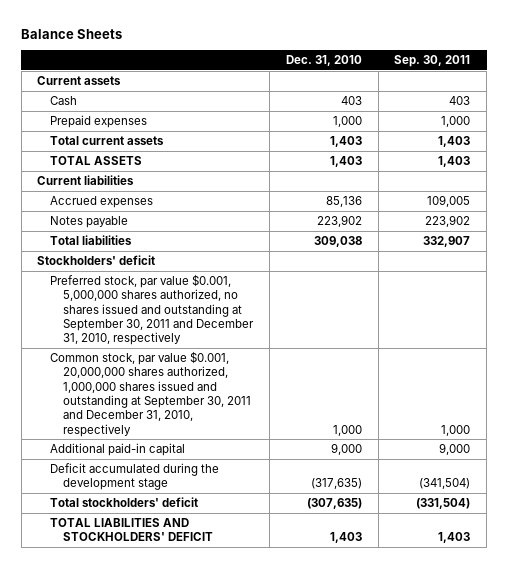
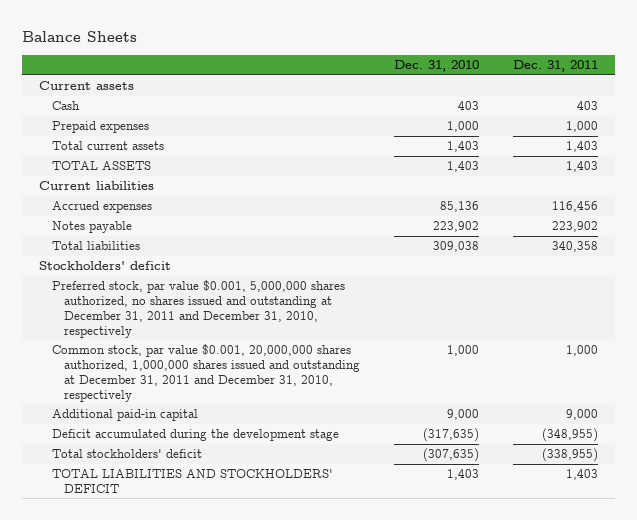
[394,54,471,67] Sep. 30, 2011 -> none
none -> [512,60,598,73] Dec. 31, 2011
[50,273,255,346] Preferred stock, par value $0.001, 5,000,000 shares authorized, no shares issued and outstanding at September 30, 2011 and December 31, 2010, respectively -> [51,280,345,338] Preferred stock, par value $0.001, 5,000,000 shares authorized, no shares issued and outstanding at December 31, 2011 and December 31, 2010, respectively
[50,350,252,437] Common stock, par value $0.001, 20,000,000 shares authorized, 1,000,000 shares issued and outstanding at September 30, 2011 and December 31, 2010, respectively -> [51,344,361,402] Common stock, par value $0.001, 20,000,000 shares authorized, 1,000,000 shares issued and outstanding at December 31, 2011 and December 31, 2010, respectively

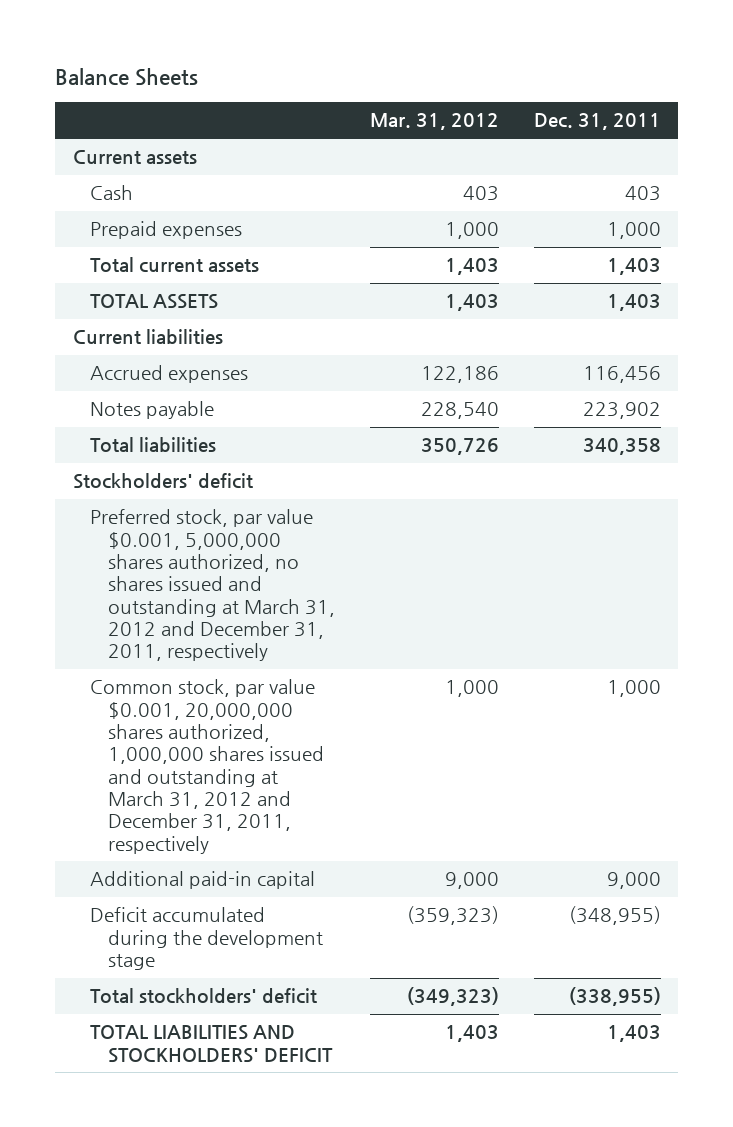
[394,60,480,73] Dec. 31, 2010 -> none
none -> [369,113,499,131] Mar. 31, 2012
[51,280,345,338] Preferred stock, par value $0.001, 5,000,000 shares authorized, no shares issued and outstanding at December 31, 2011 and December 31, 2010, respectively -> [90,509,335,662] Preferred stock, par value $0.001, 5,000,000 shares authorized, no shares issued and outstanding at March 31, 2012 and December 31, 2011, respectively
[51,344,361,402] Common stock, par value $0.001, 20,000,000 shares authorized, 1,000,000 shares issued and outstanding at December 31, 2011 and December 31, 2010, respectively -> [90,679,324,854] Common stock, par value $0.001, 20,000,000 shares authorized, 1,000,000 shares issued and outstanding at March 31, 2012 and December 31, 2011, respectively

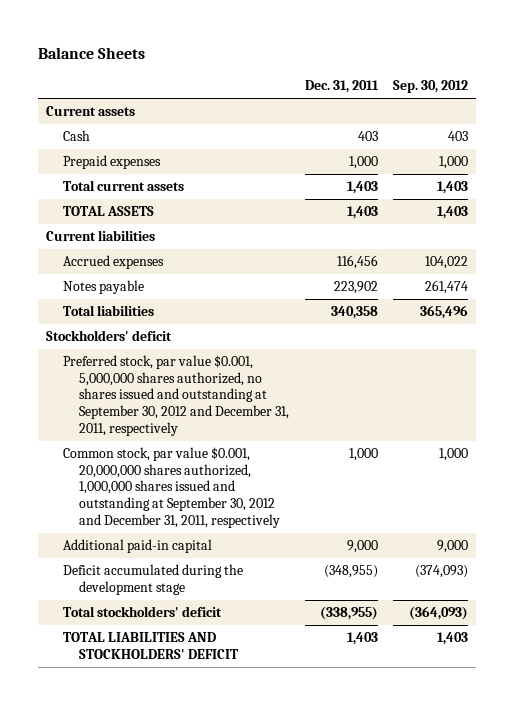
[369,113,499,131] Mar. 31, 2012 -> none
none -> [393,79,469,93] Sep. 30, 2012
[90,509,335,662] Preferred stock, par value $0.001, 5,000,000 shares authorized, no shares issued and outstanding at March 31, 2012 and December 31, 2011, respectively -> [62,355,289,436] Preferred stock, par value $0.001, 5,000,000 shares authorized, no shares issued and outstanding at September 30, 2012 and December 31, 2011, respectively
[90,679,324,854] Common stock, par value $0.001, 20,000,000 shares authorized, 1,000,000 shares issued and outstanding at March 31, 2012 and December 31, 2011, respectively -> [62,447,280,528] Common stock, par value $0.001, 20,000,000 shares authorized, 1,000,000 shares issued and outstanding at September 30, 2012 and December 31, 2011, respectively

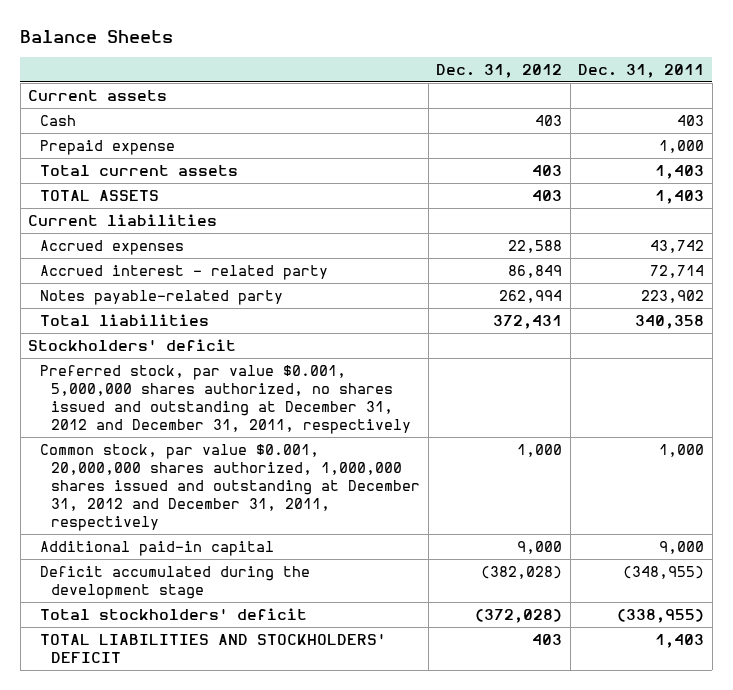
[393,79,469,93] Sep. 30, 2012 -> none
none -> [436,63,563,78] Dec. 31, 2012
[62,155,161,170] Prepaid expenses -> [39,139,175,155] Prepaid expense
[336,255,378,270] 116,456 -> [650,239,705,253] 43,742
none -> [39,264,328,280] Accrued interest - related party
[62,280,144,295] Notes payable -> [39,289,283,305] Notes payable-related party
[62,355,289,436] Preferred stock, par value $0.001, 5,000,000 shares authorized, no shares issued and outstanding at September 30, 2012 and December 31, 2011, respectively -> [39,364,412,434] Preferred stock, par value $0.001, 5,000,000 shares authorized, no shares issued and outstanding at December 31, 2012 and December 31, 2011, respectively
[62,447,280,528] Common stock, par value $0.001, 20,000,000 shares authorized, 1,000,000 shares issued and outstanding at September 30, 2012 and December 31, 2011, respectively -> [39,443,421,532] Common stock, par value $0.001, 20,000,000 shares authorized, 1,000,000 shares issued and outstanding at December 31, 2012 and December 31, 2011, respectively

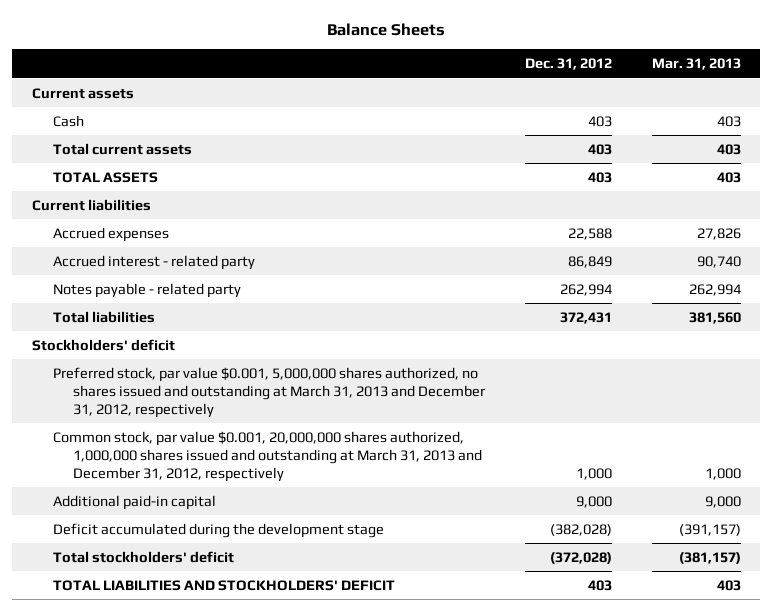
[578,63,705,78] Dec. 31, 2011 -> none
none -> [651,58,741,71] Mar. 31, 2013
[39,139,175,155] Prepaid expense -> none
[39,289,283,305] Notes payable-related party -> [52,282,241,298] Notes payable - related party
[39,364,412,434] Preferred stock, par value $0.001, 5,000,000 shares authorized, no shares issued and outstanding at December 31, 2012 and December 31, 2011, respectively -> [52,366,486,419] Preferred stock, par value $0.001, 5,000,000 shares authorized, no shares issued and outstanding at March 31, 2013 and December 31, 2012, respectively
[39,443,421,532] Common stock, par value $0.001, 20,000,000 shares authorized, 1,000,000 shares issued and outstanding at December 31, 2012 and December 31, 2011, respectively -> [52,430,483,483] Common stock, par value $0.001, 20,000,000 shares authorized, 1,000,000 shares issued and outstanding at March 31, 2013 and December 31, 2012, respectively

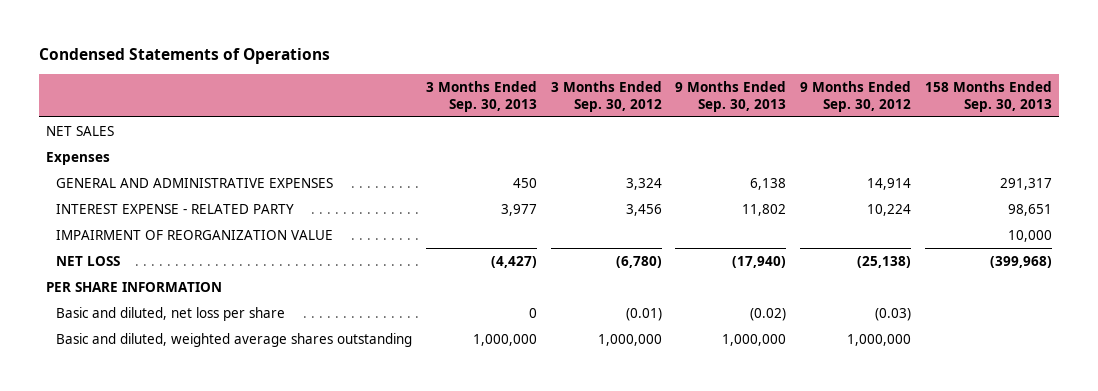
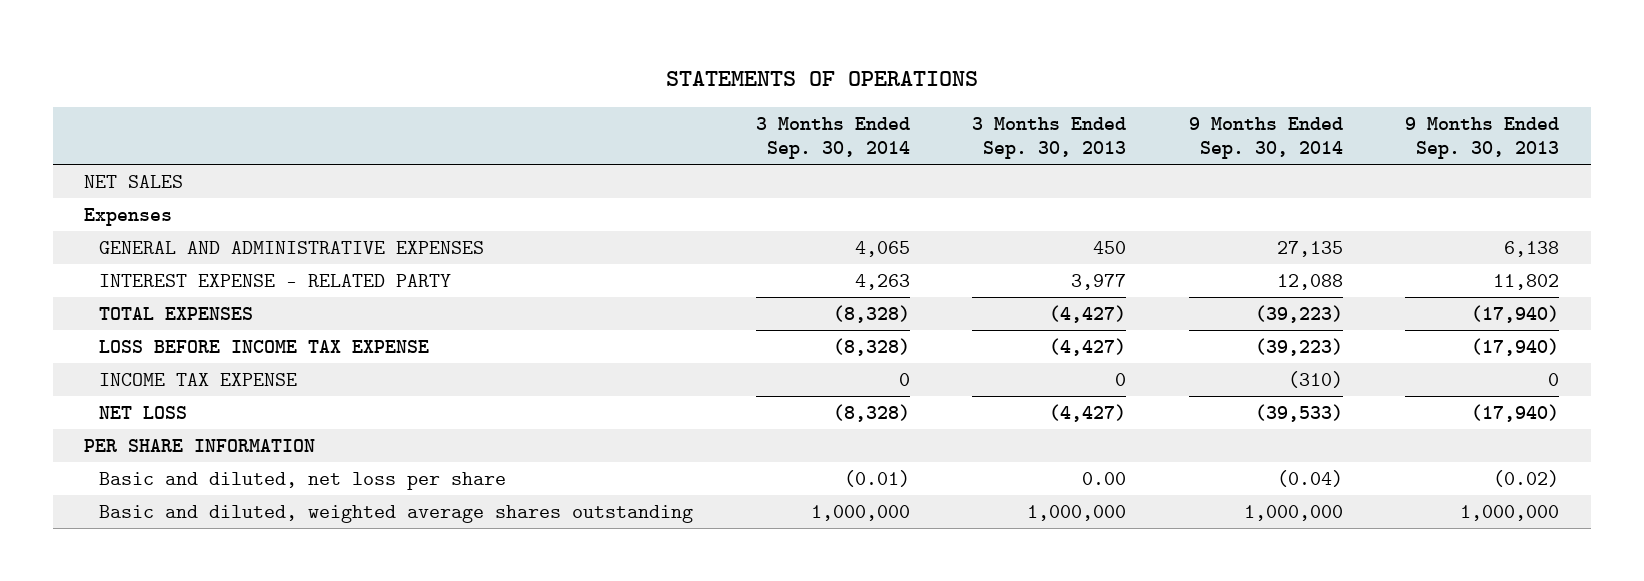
[39,48,331,65] Condensed Statements of Operations -> [665,70,978,86] STATEMENTS OF OPERATIONS
[550,80,662,112] 3 Months Ended Sep. 30, 2012 -> none
[800,80,912,112] 9 Months Ended Sep. 30, 2012 -> none
[924,80,1052,112] 158 Months Ended Sep. 30, 2013 -> none
none -> [755,116,910,160] 3 Months Ended Sep. 30, 2014
none -> [1188,116,1343,160] 9 Months Ended Sep. 30, 2014
[55,229,333,240] IMPAIRMENT OF REORGANIZATION VALUE -> none
none -> [99,306,254,320] TOTAL EXPENSES
none -> [99,339,430,353] LOSS BEFORE INCOME TAX EXPENSE
none -> [99,372,298,386] INCOME TAX EXPENSE
[528,307,537,318] 0 -> [1082,471,1127,485] 0.00

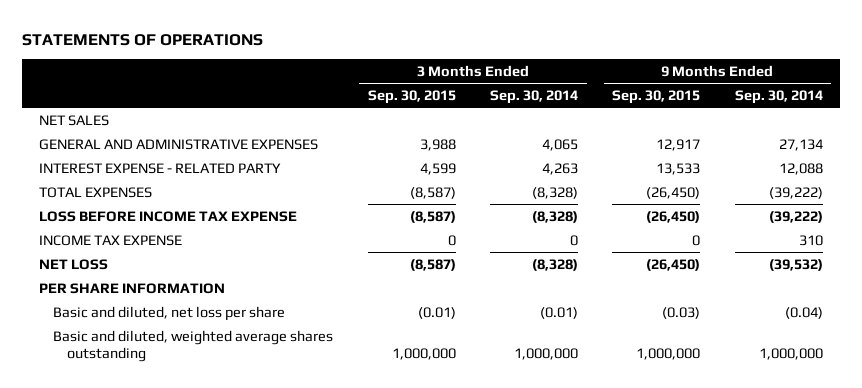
[972,116,1127,160] 3 Months Ended Sep. 30, 2013 -> none
[1405,116,1560,160] 9 Months Ended Sep. 30, 2013 -> none
none -> [367,89,456,104] Sep. 30, 2015
none -> [612,89,701,104] Sep. 30, 2015
[84,207,173,226] Expenses -> none
[1276,240,1343,257] 27,135 -> [778,138,823,151] 27,134
[1254,304,1343,323] (39,223) -> [768,186,823,199] (39,222)
[1254,337,1343,356] (39,223) -> [768,210,823,223] (39,222)
[1287,370,1343,388] (310) -> [798,234,823,246] 310
[1254,403,1343,422] (39,533) -> [768,258,823,271] (39,532)

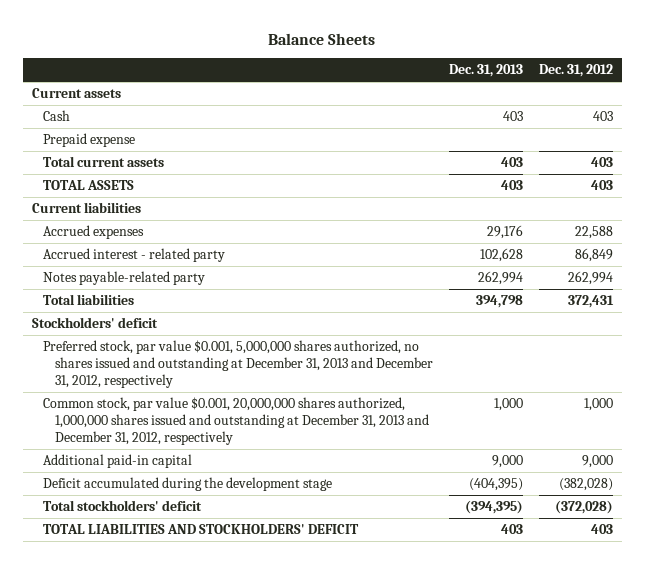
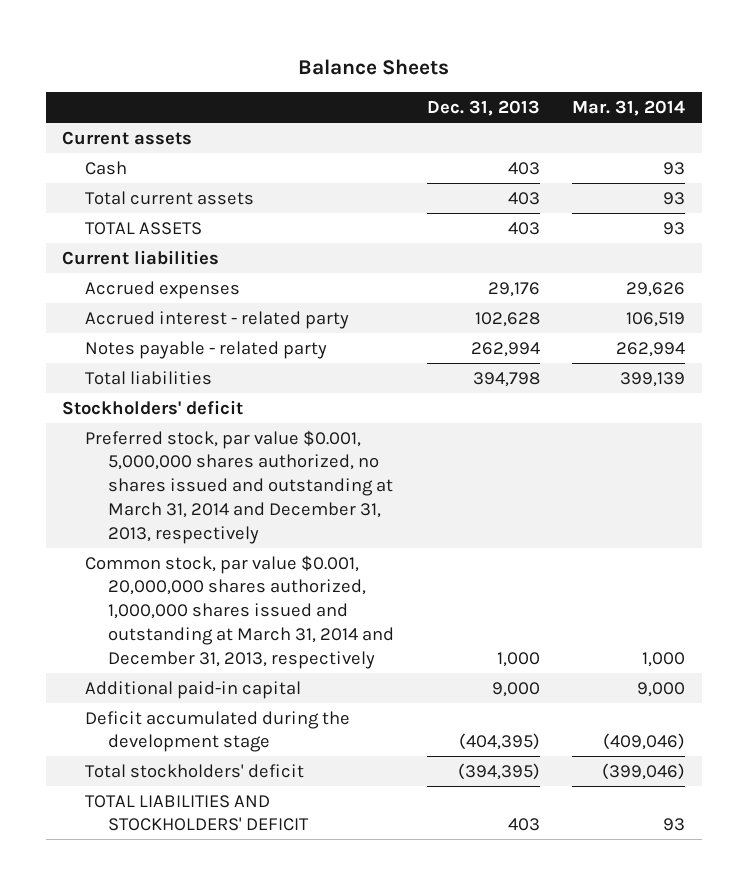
[539,64,614,78] Dec. 31, 2012 -> none
none -> [572,100,686,117] Mar. 31, 2014
[43,133,136,148] Prepaid expense -> none
[43,271,206,286] Notes payable-related party -> [84,340,327,359] Notes payable - related party
[43,340,433,388] Preferred stock, par value $0.001, 5,000,000 shares authorized, no shares issued and outstanding at December 31, 2013 and December 31, 2012, respectively -> [84,429,393,545] Preferred stock, par value $0.001, 5,000,000 shares authorized, no shares issued and outstanding at March 31, 2014 and December 31, 2013, respectively
[43,397,429,445] Common stock, par value $0.001, 20,000,000 shares authorized, 1,000,000 shares issued and outstanding at December 31, 2013 and December 31, 2012, respectively -> [84,554,394,670] Common stock, par value $0.001, 20,000,000 shares authorized, 1,000,000 shares issued and outstanding at March 31, 2014 and December 31, 2013, respectively

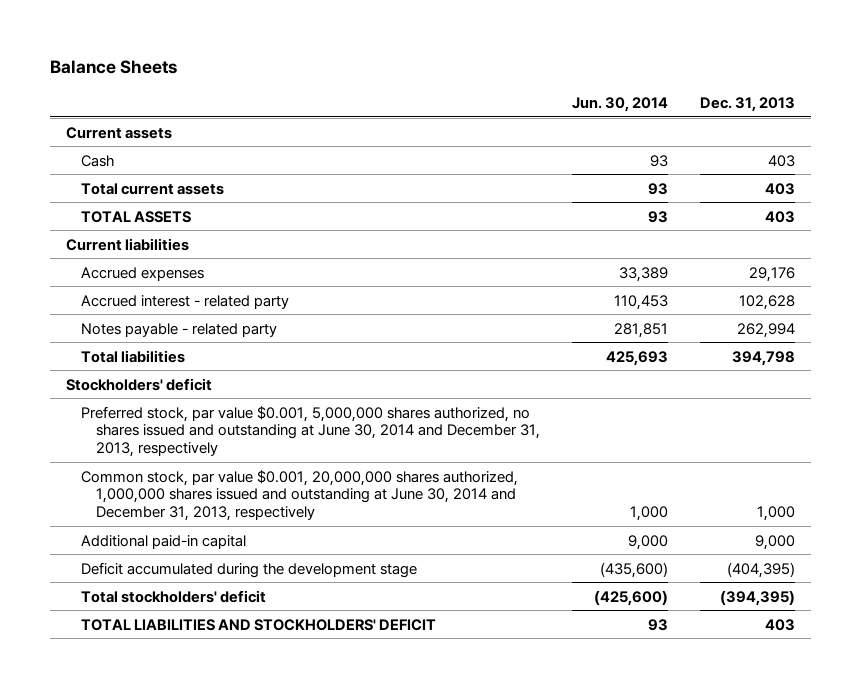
[572,100,686,117] Mar. 31, 2014 -> none
none -> [571,96,668,112] Jun. 30, 2014
[84,429,393,545] Preferred stock, par value $0.001, 5,000,000 shares authorized, no shares issued and outstanding at March 31, 2014 and December 31, 2013, respectively -> [80,405,540,458] Preferred stock, par value $0.001, 5,000,000 shares authorized, no shares issued and outstanding at June 30, 2014 and December 31, 2013, respectively
[84,554,394,670] Common stock, par value $0.001, 20,000,000 shares authorized, 1,000,000 shares issued and outstanding at March 31, 2014 and December 31, 2013, respectively -> [80,469,518,522] Common stock, par value $0.001, 20,000,000 shares authorized, 1,000,000 shares issued and outstanding at June 30, 2014 and December 31, 2013, respectively

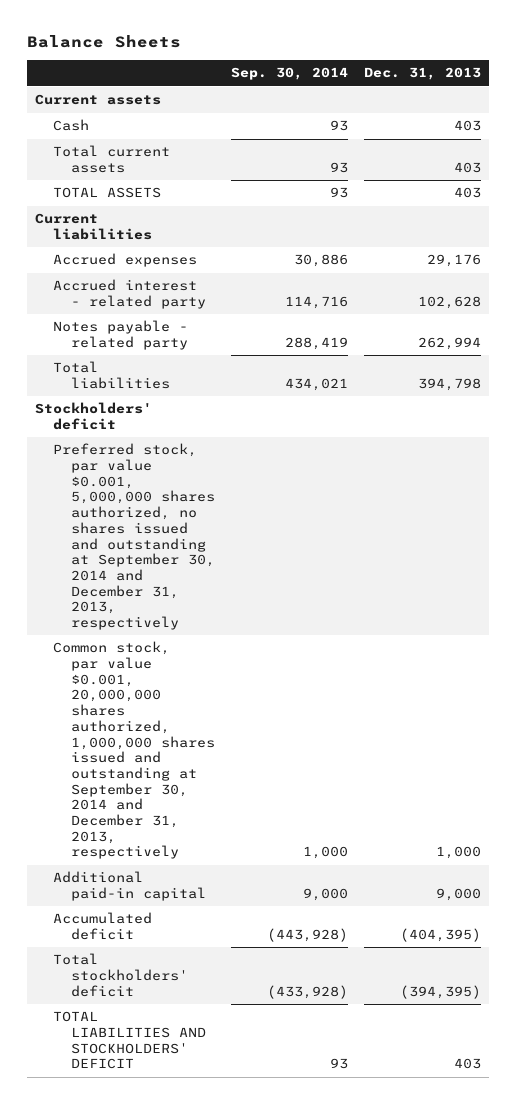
[571,96,668,112] Jun. 30, 2014 -> none
none -> [231,67,349,81] Sep. 30, 2014
[80,405,540,458] Preferred stock, par value $0.001, 5,000,000 shares authorized, no shares issued and outstanding at June 30, 2014 and December 31, 2013, respectively -> [53,443,216,630] Preferred stock, par value $0.001, 5,000,000 shares authorized, no shares issued and outstanding at September 30, 2014 and December 31, 2013, respectively
[80,469,518,522] Common stock, par value $0.001, 20,000,000 shares authorized, 1,000,000 shares issued and outstanding at June 30, 2014 and December 31, 2013, respectively -> [53,641,216,860] Common stock, par value $0.001, 20,000,000 shares authorized, 1,000,000 shares issued and outstanding at September 30, 2014 and December 31, 2013, respectively
[80,561,417,578] Deficit accumulated during the development stage -> [53,912,153,941] Accumulated deficit

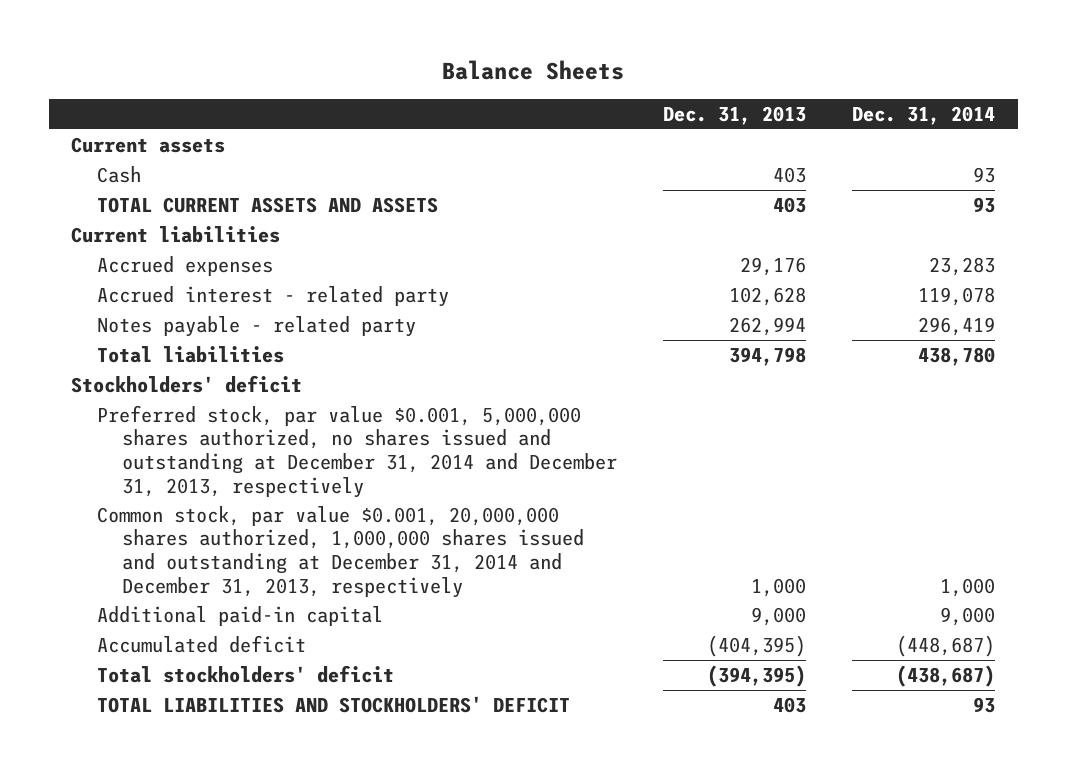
[231,67,349,81] Sep. 30, 2014 -> none
none -> [852,105,996,125] Dec. 31, 2014
[53,145,171,174] Total current assets -> none
[53,187,162,199] TOTAL ASSETS -> [96,196,438,213] TOTAL CURRENT ASSETS AND ASSETS
[53,443,216,630] Preferred stock, par value $0.001, 5,000,000 shares authorized, no shares issued and outstanding at September 30, 2014 and December 31, 2013, respectively -> [96,404,618,498] Preferred stock, par value $0.001, 5,000,000 shares authorized, no shares issued and outstanding at December 31, 2014 and December 31, 2013, respectively
[53,641,216,860] Common stock, par value $0.001, 20,000,000 shares authorized, 1,000,000 shares issued and outstanding at September 30, 2014 and December 31, 2013, respectively -> [96,505,585,598] Common stock, par value $0.001, 20,000,000 shares authorized, 1,000,000 shares issued and outstanding at December 31, 2014 and December 31, 2013, respectively

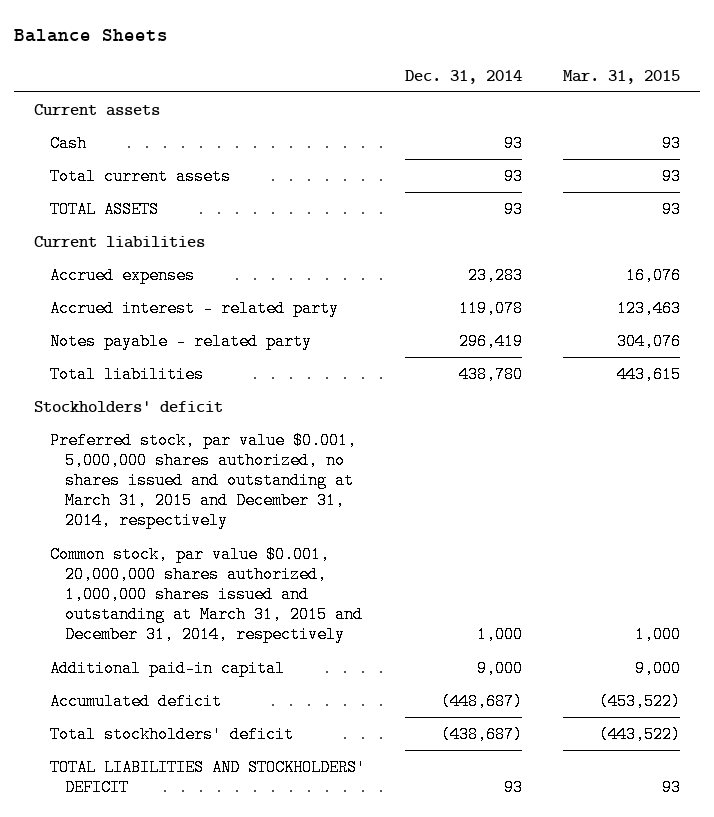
[663,105,807,125] Dec. 31, 2013 -> none
none -> [562,69,680,84] Mar. 31, 2015
none -> [49,168,231,186] Total current assets
[96,196,438,213] TOTAL CURRENT ASSETS AND ASSETS -> [49,201,159,219] TOTAL ASSETS
[96,404,618,498] Preferred stock, par value $0.001, 5,000,000 shares authorized, no shares issued and outstanding at December 31, 2014 and December 31, 2013, respectively -> [49,432,357,530] Preferred stock, par value $0.001, 5,000,000 shares authorized, no shares issued and outstanding at March 31, 2015 and December 31, 2014, respectively
[96,505,585,598] Common stock, par value $0.001, 20,000,000 shares authorized, 1,000,000 shares issued and outstanding at December 31, 2014 and December 31, 2013, respectively -> [49,546,363,644] Common stock, par value $0.001, 20,000,000 shares authorized, 1,000,000 shares issued and outstanding at March 31, 2015 and December 31, 2014, respectively

